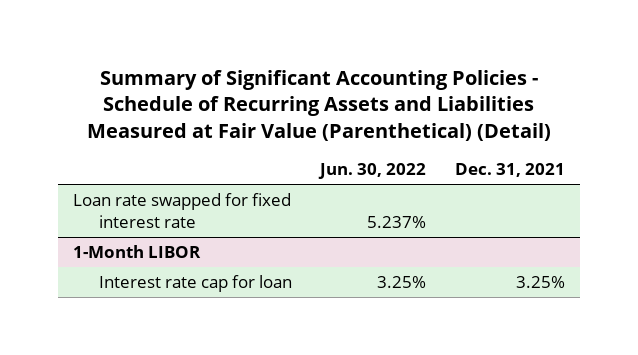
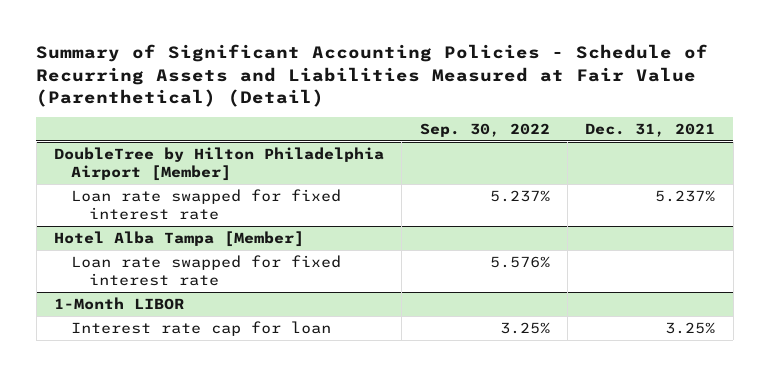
[318,163,427,180] Jun. 30, 2022 -> none
none -> [419,122,550,137] Sep. 30, 2022
[72,192,291,228] Loan rate swapped for fixed interest rate -> none
none -> [54,146,385,181] DoubleTree by Hilton Philadelphia Airport [Member]
none -> [71,188,342,220] Loan rate swapped for fixed interest rate
none -> [54,230,305,247] Hotel Alba Tampa [Member]
none -> [71,254,342,286] Loan rate swapped for fixed interest rate

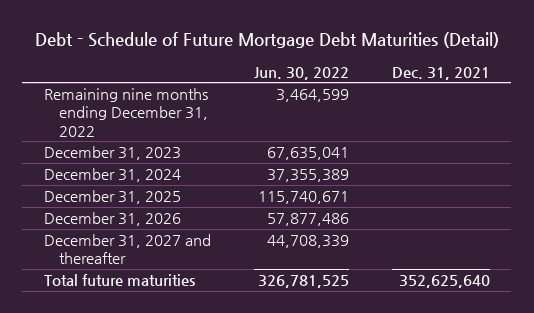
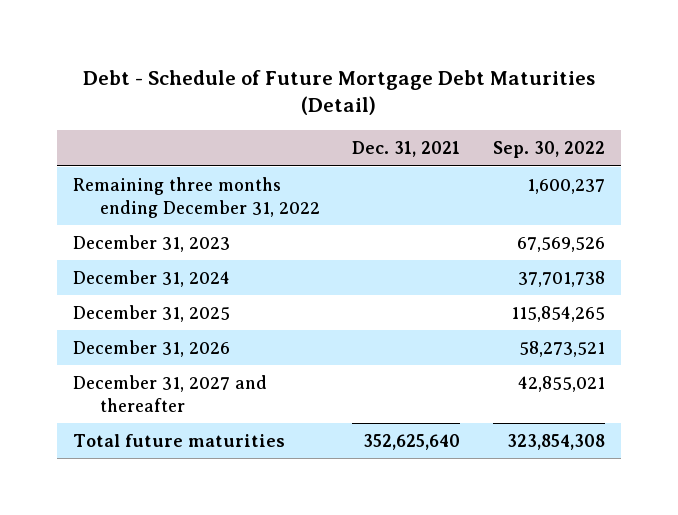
[253,66,349,80] Jun. 30, 2022 -> none
none -> [492,140,605,158] Sep. 30, 2022
[43,88,209,137] Remaining nine months ending December 31, 2022 -> [73,176,321,218] Remaining three months ending December 31, 2022

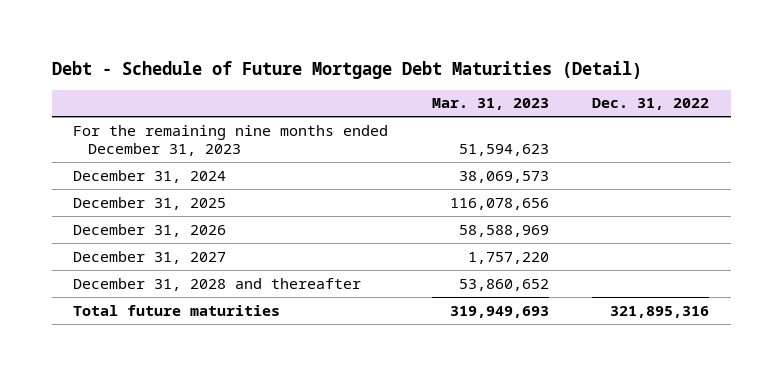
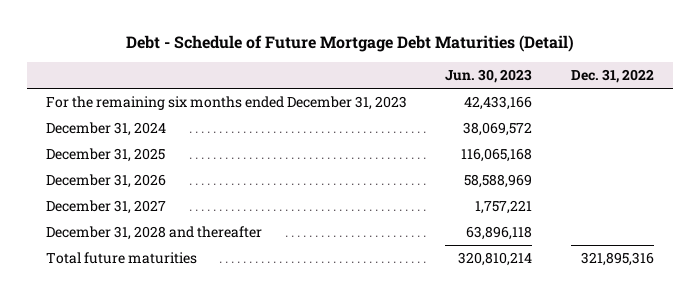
[431,98,549,111] Mar. 31, 2023 -> none
none -> [445,69,533,84] Jun. 30, 2023
[73,124,389,157] For the remaining nine months ended December 31, 2023 -> [45,96,407,111] For the remaining six months ended December 31, 2023

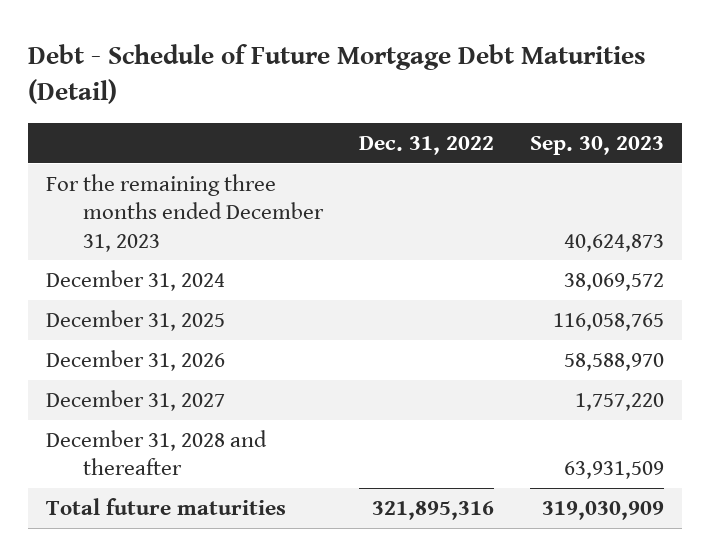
[445,69,533,84] Jun. 30, 2023 -> none
none -> [529,135,664,155] Sep. 30, 2023
[45,96,407,111] For the remaining six months ended December 31, 2023 -> [46,174,324,252] For the remaining three months ended December 31, 2023

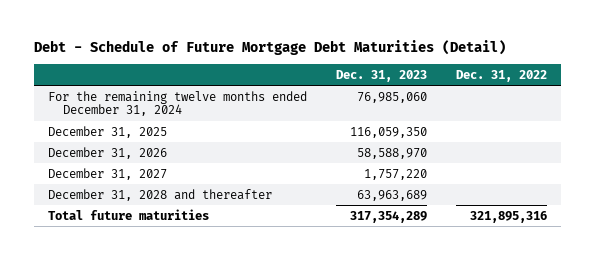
[529,135,664,155] Sep. 30, 2023 -> none
none -> [335,69,427,82] Dec. 31, 2023
[46,174,324,252] For the remaining three months ended December 31, 2023 -> none
[46,270,226,292] December 31, 2024 -> [47,90,307,117] For the remaining twelve months ended December 31, 2024

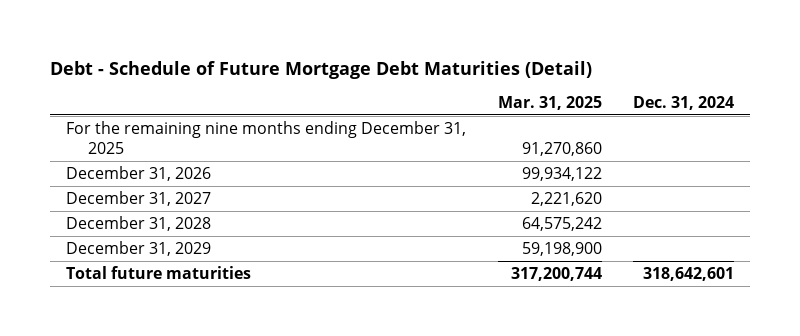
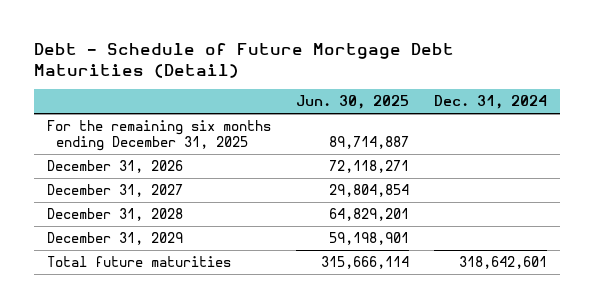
[497,96,602,111] Mar. 31, 2025 -> none
none -> [295,95,409,110] Jun. 30, 2025
[66,120,467,155] For the remaining nine months ending December 31, 2025 -> [46,120,271,152] For the remaining six months ending December 31, 2025

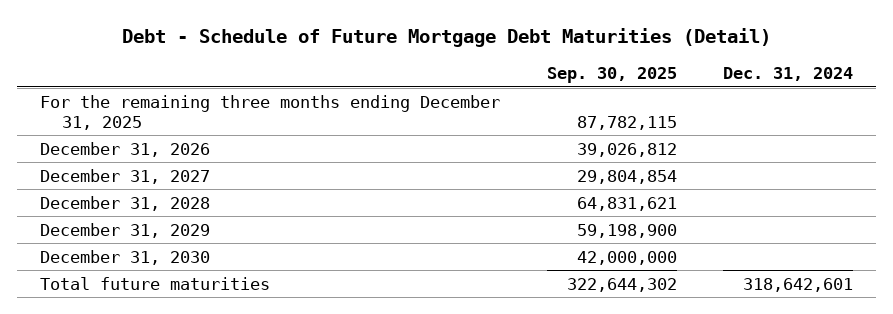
[295,95,409,110] Jun. 30, 2025 -> none
none -> [546,67,677,84] Sep. 30, 2025
[46,120,271,152] For the remaining six months ending December 31, 2025 -> [40,94,501,130] For the remaining three months ending December 31, 2025
none -> [40,249,211,265] December 31, 2030

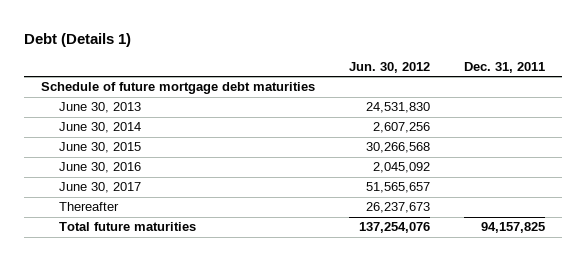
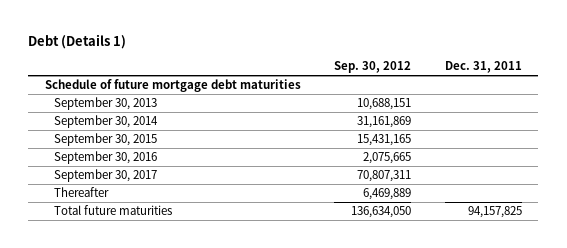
[348,61,430,73] Jun. 30, 2012 -> none
none -> [334,61,412,74] Sep. 30, 2012
[59,102,142,114] June 30, 2013 -> [53,97,157,111] September 30, 2013
[59,122,142,134] June 30, 2014 -> [53,115,158,129] September 30, 2014
[59,142,142,154] June 30, 2015 -> [53,133,157,147] September 30, 2015
[59,162,142,174] June 30, 2016 -> [53,151,157,165] September 30, 2016
[59,182,142,194] June 30, 2017 -> [53,169,157,183] September 30, 2017

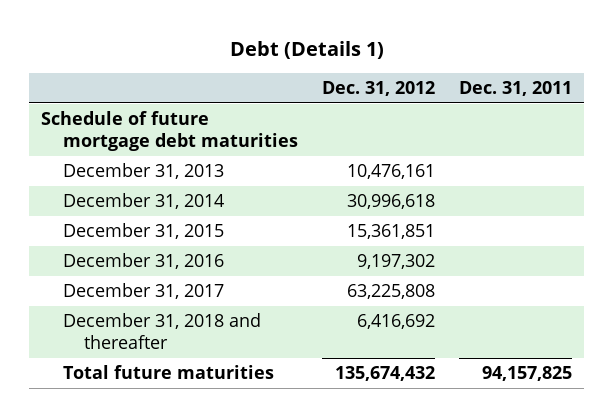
[334,61,412,74] Sep. 30, 2012 -> none
none -> [321,81,435,97] Dec. 31, 2012
[53,97,157,111] September 30, 2013 -> [62,162,224,179] December 31, 2013
[53,115,158,129] September 30, 2014 -> [62,192,224,209] December 31, 2014
[53,133,157,147] September 30, 2015 -> [62,222,224,239] December 31, 2015
[53,151,157,165] September 30, 2016 -> [62,252,224,269] December 31, 2016
[53,169,157,183] September 30, 2017 -> [62,282,224,299] December 31, 2017
[53,187,109,198] Thereafter -> [62,312,261,350] December 31, 2018 and thereafter

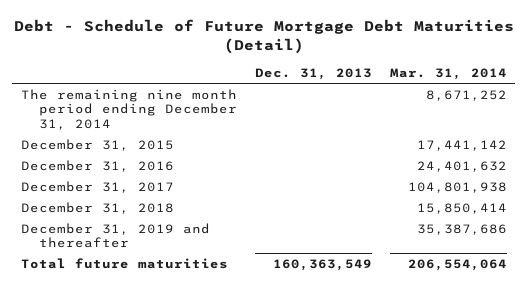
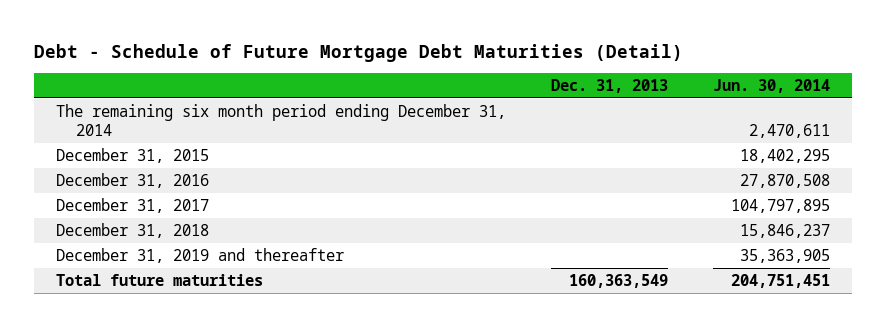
[389,68,507,81] Mar. 31, 2014 -> none
none -> [713,78,831,93] Jun. 30, 2014
[21,88,238,131] The remaining nine month period ending December 31, 2014 -> [56,103,507,137] The remaining six month period ending December 31, 2014

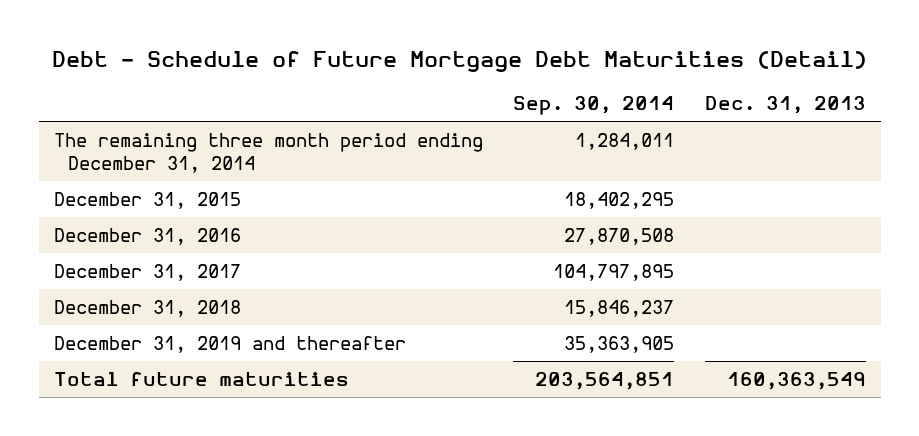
[713,78,831,93] Jun. 30, 2014 -> none
none -> [513,96,675,116] Sep. 30, 2014
[56,103,507,137] The remaining six month period ending December 31, 2014 -> [53,132,483,173] The remaining three month period ending December 31, 2014

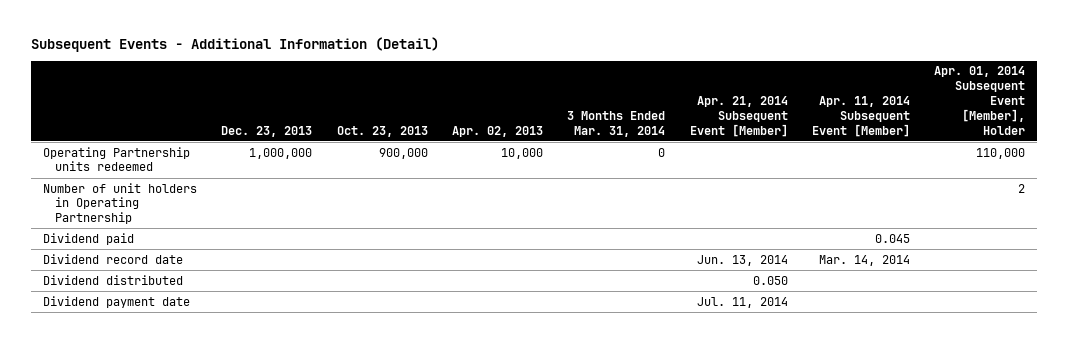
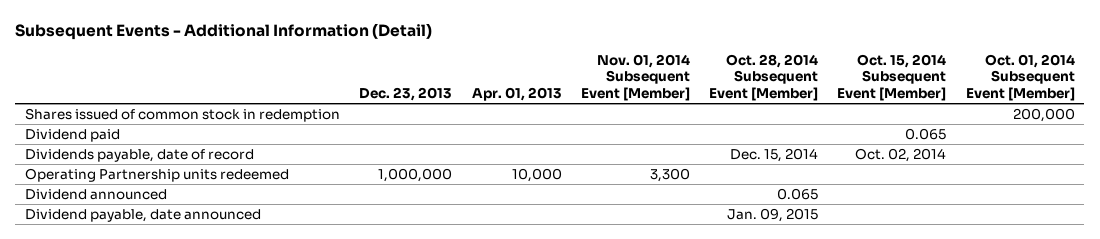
[336,125,428,137] Oct. 23, 2013 -> none
[451,125,543,137] Apr. 02, 2013 -> none
[567,110,666,137] 3 Months Ended Mar. 31, 2014 -> none
[689,95,788,137] Apr. 21, 2014 Subsequent Event [Member] -> none
[811,95,910,137] Apr. 11, 2014 Subsequent Event [Member] -> none
[934,66,1026,135] Apr. 01, 2014 Subsequent Event [Member], Holder -> none
none -> [471,86,562,101] Apr. 01, 2013
none -> [580,53,690,101] Nov. 01, 2014 Subsequent Event [Member]
none -> [709,53,819,101] Oct. 28, 2014 Subsequent Event [Member]
none -> [837,53,947,101] Oct. 15, 2014 Subsequent Event [Member]
none -> [965,53,1075,101] Oct. 01, 2014 Subsequent Event [Member]
[43,182,198,225] Number of unit holders in Operating Partnership -> none
none -> [25,108,341,123] Shares issued of common stock in redemption
[43,295,191,308] Dividend payment date -> none
[43,253,184,264] Dividend record date -> [25,149,255,163] Dividends payable, date of record
[43,146,191,172] Operating Partnership units redeemed -> [25,168,290,183] Operating Partnership units redeemed
[43,274,184,285] Dividend distributed -> [25,189,168,201] Dividend announced
none -> [25,209,262,223] Dividend payable, date announced

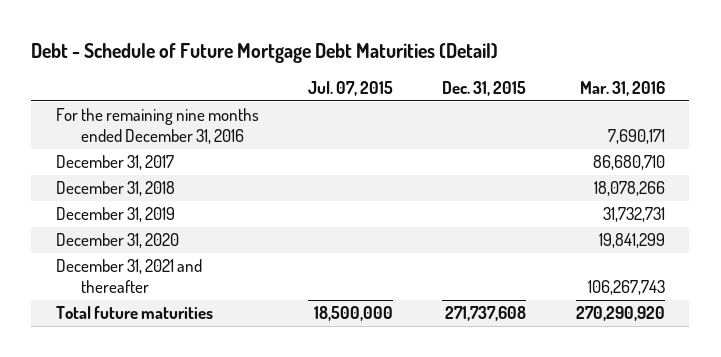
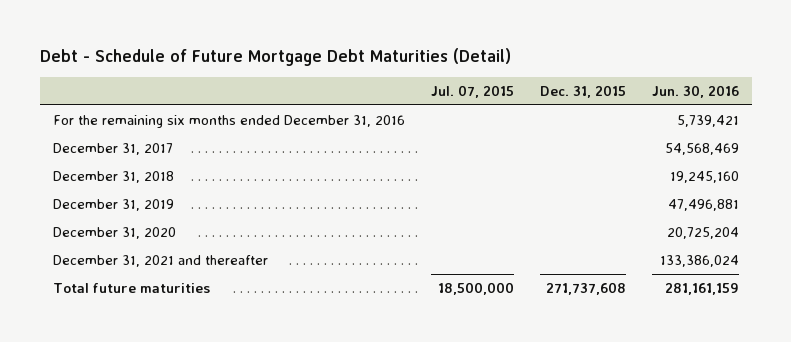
[579,80,665,96] Mar. 31, 2016 -> none
none -> [651,84,739,98] Jun. 30, 2016
[56,108,260,144] For the remaining nine months ended December 31, 2016 -> [52,114,405,128] For the remaining six months ended December 31, 2016

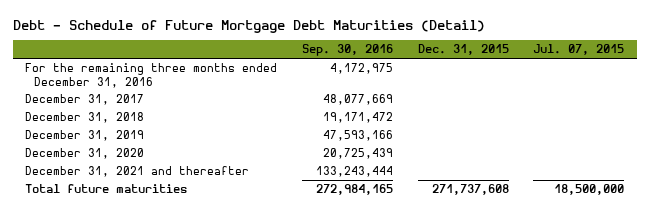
[651,84,739,98] Jun. 30, 2016 -> none
none -> [301,44,393,57] Sep. 30, 2016
[52,114,405,128] For the remaining six months ended December 31, 2016 -> [25,63,278,88] For the remaining three months ended December 31, 2016

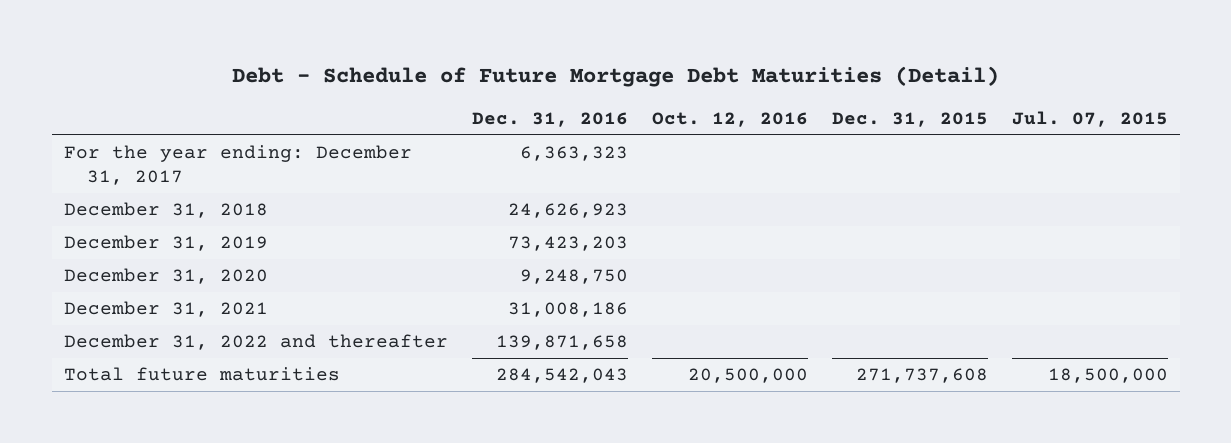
[301,44,393,57] Sep. 30, 2016 -> none
none -> [471,111,628,127] Dec. 31, 2016
none -> [651,111,808,127] Oct. 12, 2016
[25,63,278,88] For the remaining three months ended December 31, 2016 -> none
[25,94,145,106] December 31, 2017 -> none
none -> [63,145,412,185] For the year ending: December 31, 2017
none -> [63,301,268,318] December 31, 2021
[25,166,250,178] December 31, 2021 and thereafter -> [63,334,448,351] December 31, 2022 and thereafter

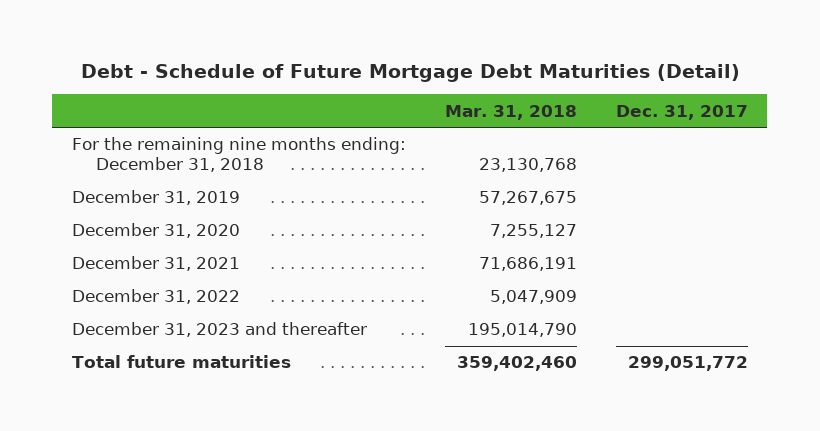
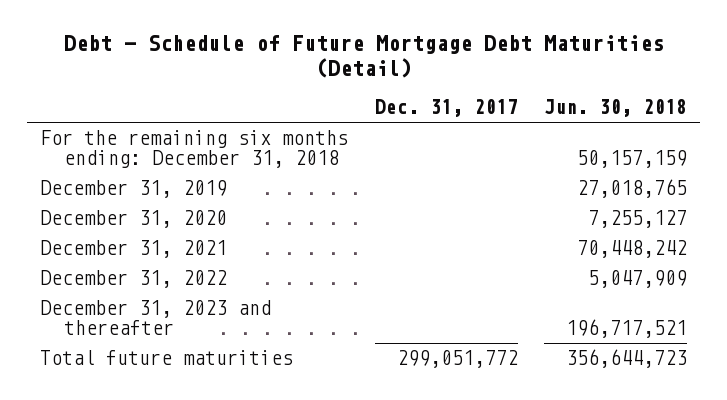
[444,104,577,120] Mar. 31, 2018 -> none
none -> [543,99,687,118] Jun. 30, 2018
[71,137,406,173] For the remaining nine months ending: December 31, 2018 -> [40,130,349,168] For the remaining six months ending: December 31, 2018

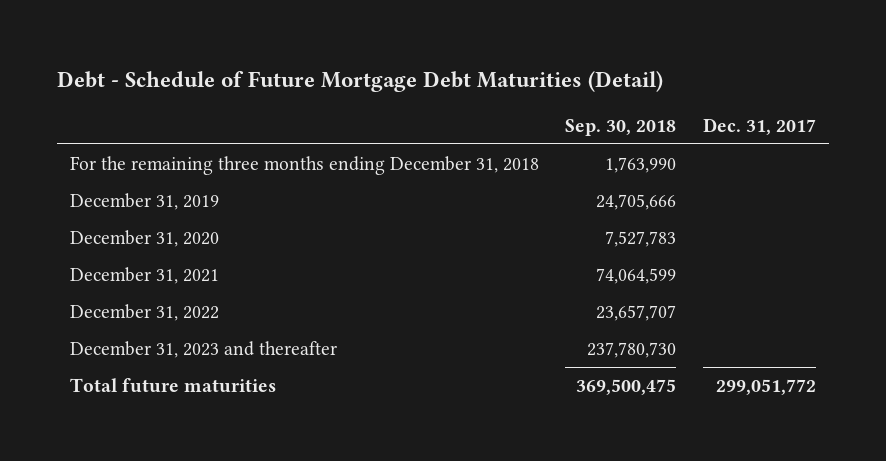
[543,99,687,118] Jun. 30, 2018 -> none
none -> [565,118,677,136] Sep. 30, 2018
[40,130,349,168] For the remaining six months ending: December 31, 2018 -> [70,155,540,175] For the remaining three months ending December 31, 2018

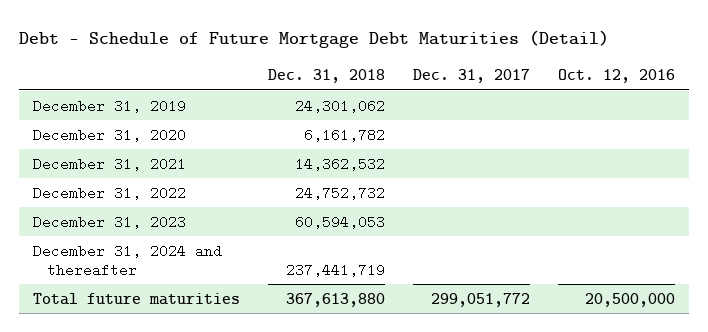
[565,118,677,136] Sep. 30, 2018 -> none
none -> [267,68,385,83] Dec. 31, 2018
none -> [558,68,676,83] Oct. 12, 2016
[70,155,540,175] For the remaining three months ending December 31, 2018 -> none
none -> [32,214,186,229] December 31, 2023
[70,340,338,358] December 31, 2023 and thereafter -> [32,243,222,277] December 31, 2024 and thereafter

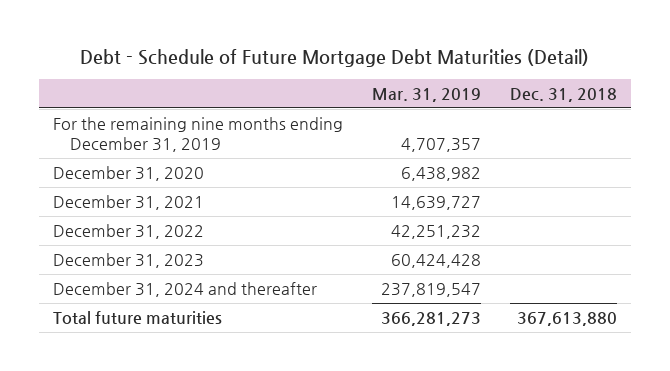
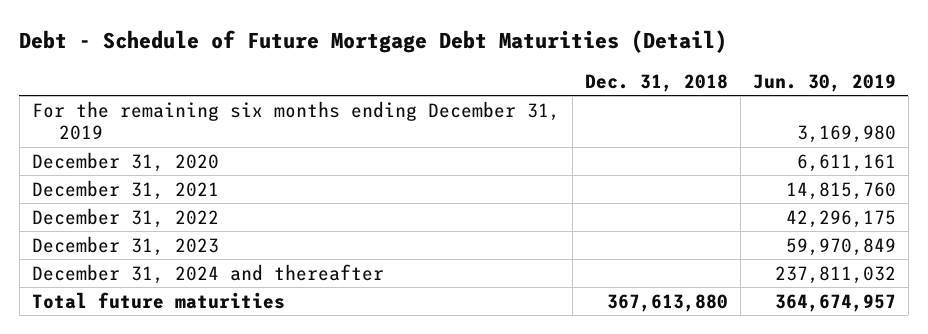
[371,88,481,103] Mar. 31, 2019 -> none
none -> [752,73,896,92] Jun. 30, 2019
[52,116,343,153] For the remaining nine months ending December 31, 2019 -> [31,100,560,141] For the remaining six months ending December 31, 2019

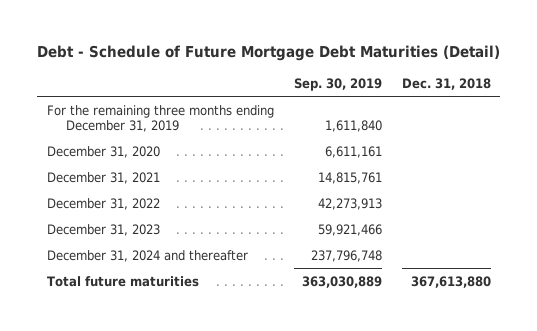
[752,73,896,92] Jun. 30, 2019 -> none
none -> [293,78,382,92] Sep. 30, 2019
[31,100,560,141] For the remaining six months ending December 31, 2019 -> [46,104,274,132] For the remaining three months ending December 31, 2019

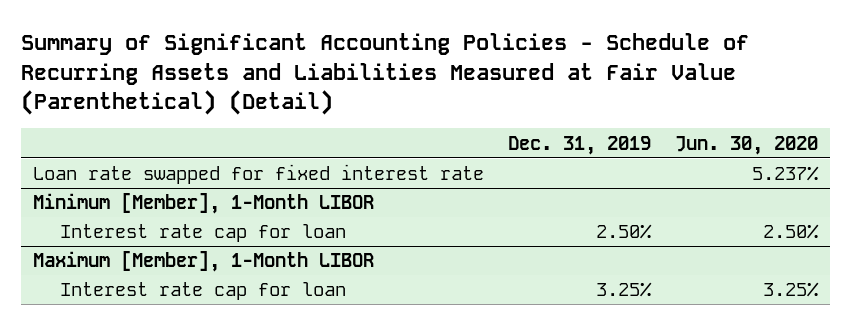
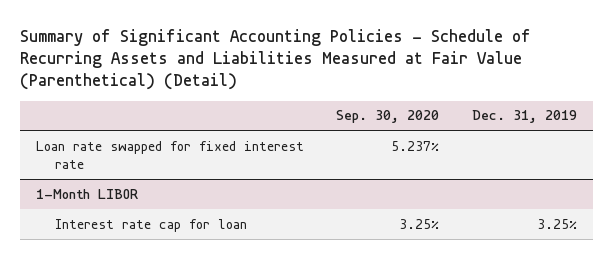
[674,135,818,155] Jun. 30, 2020 -> none
none -> [336,110,440,124] Sep. 30, 2020
[32,193,374,215] Minimum [Member], 1-Month LIBOR -> none
[60,224,347,243] Interest rate cap for loan -> none
[32,251,374,273] Maximum [Member], 1-Month LIBOR -> [36,188,139,199] 1-Month LIBOR

